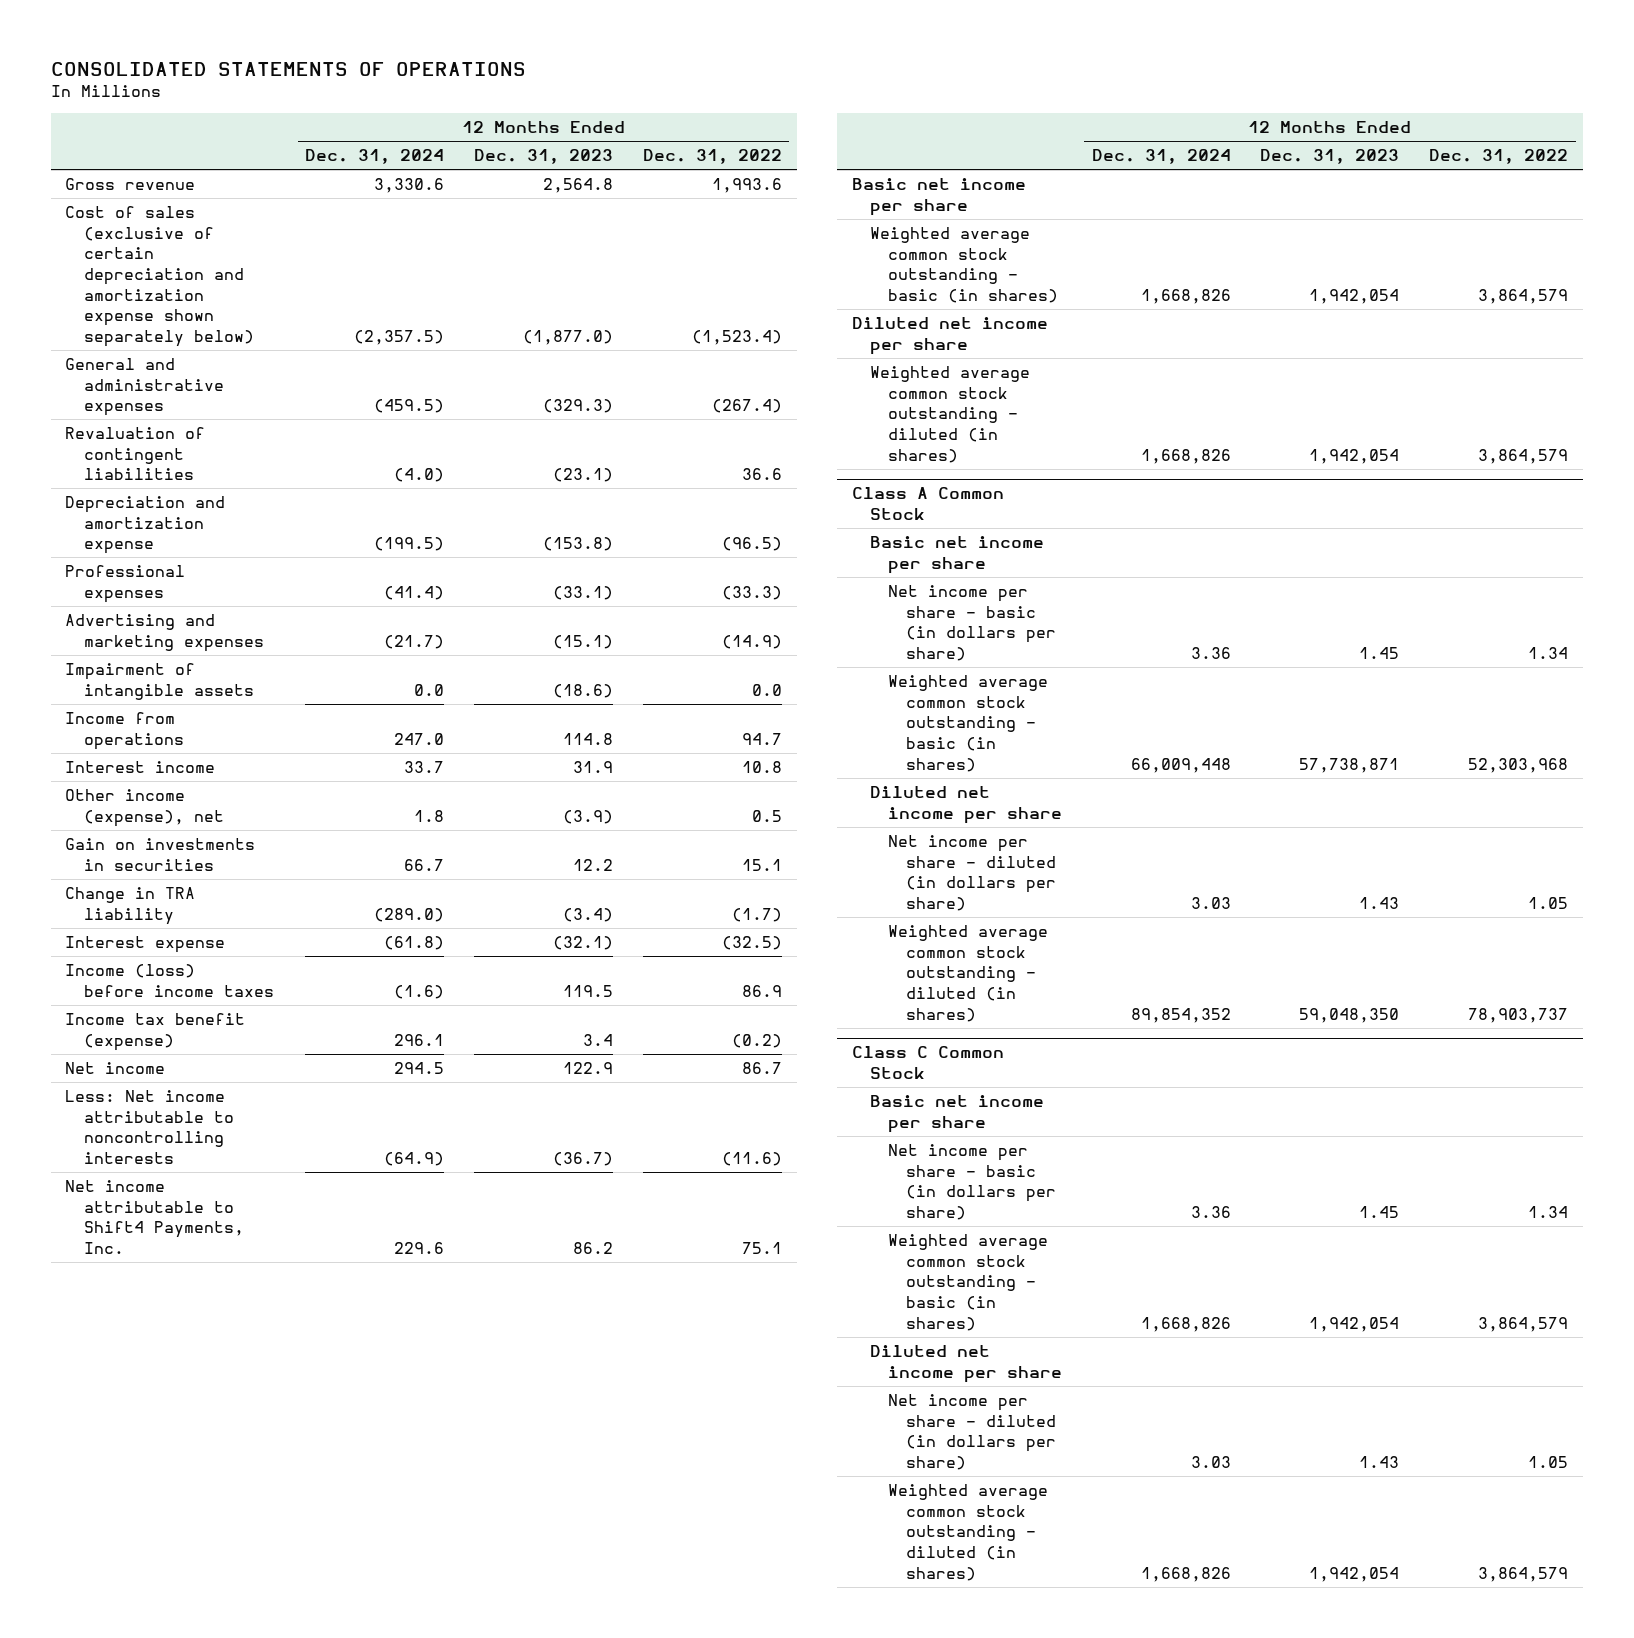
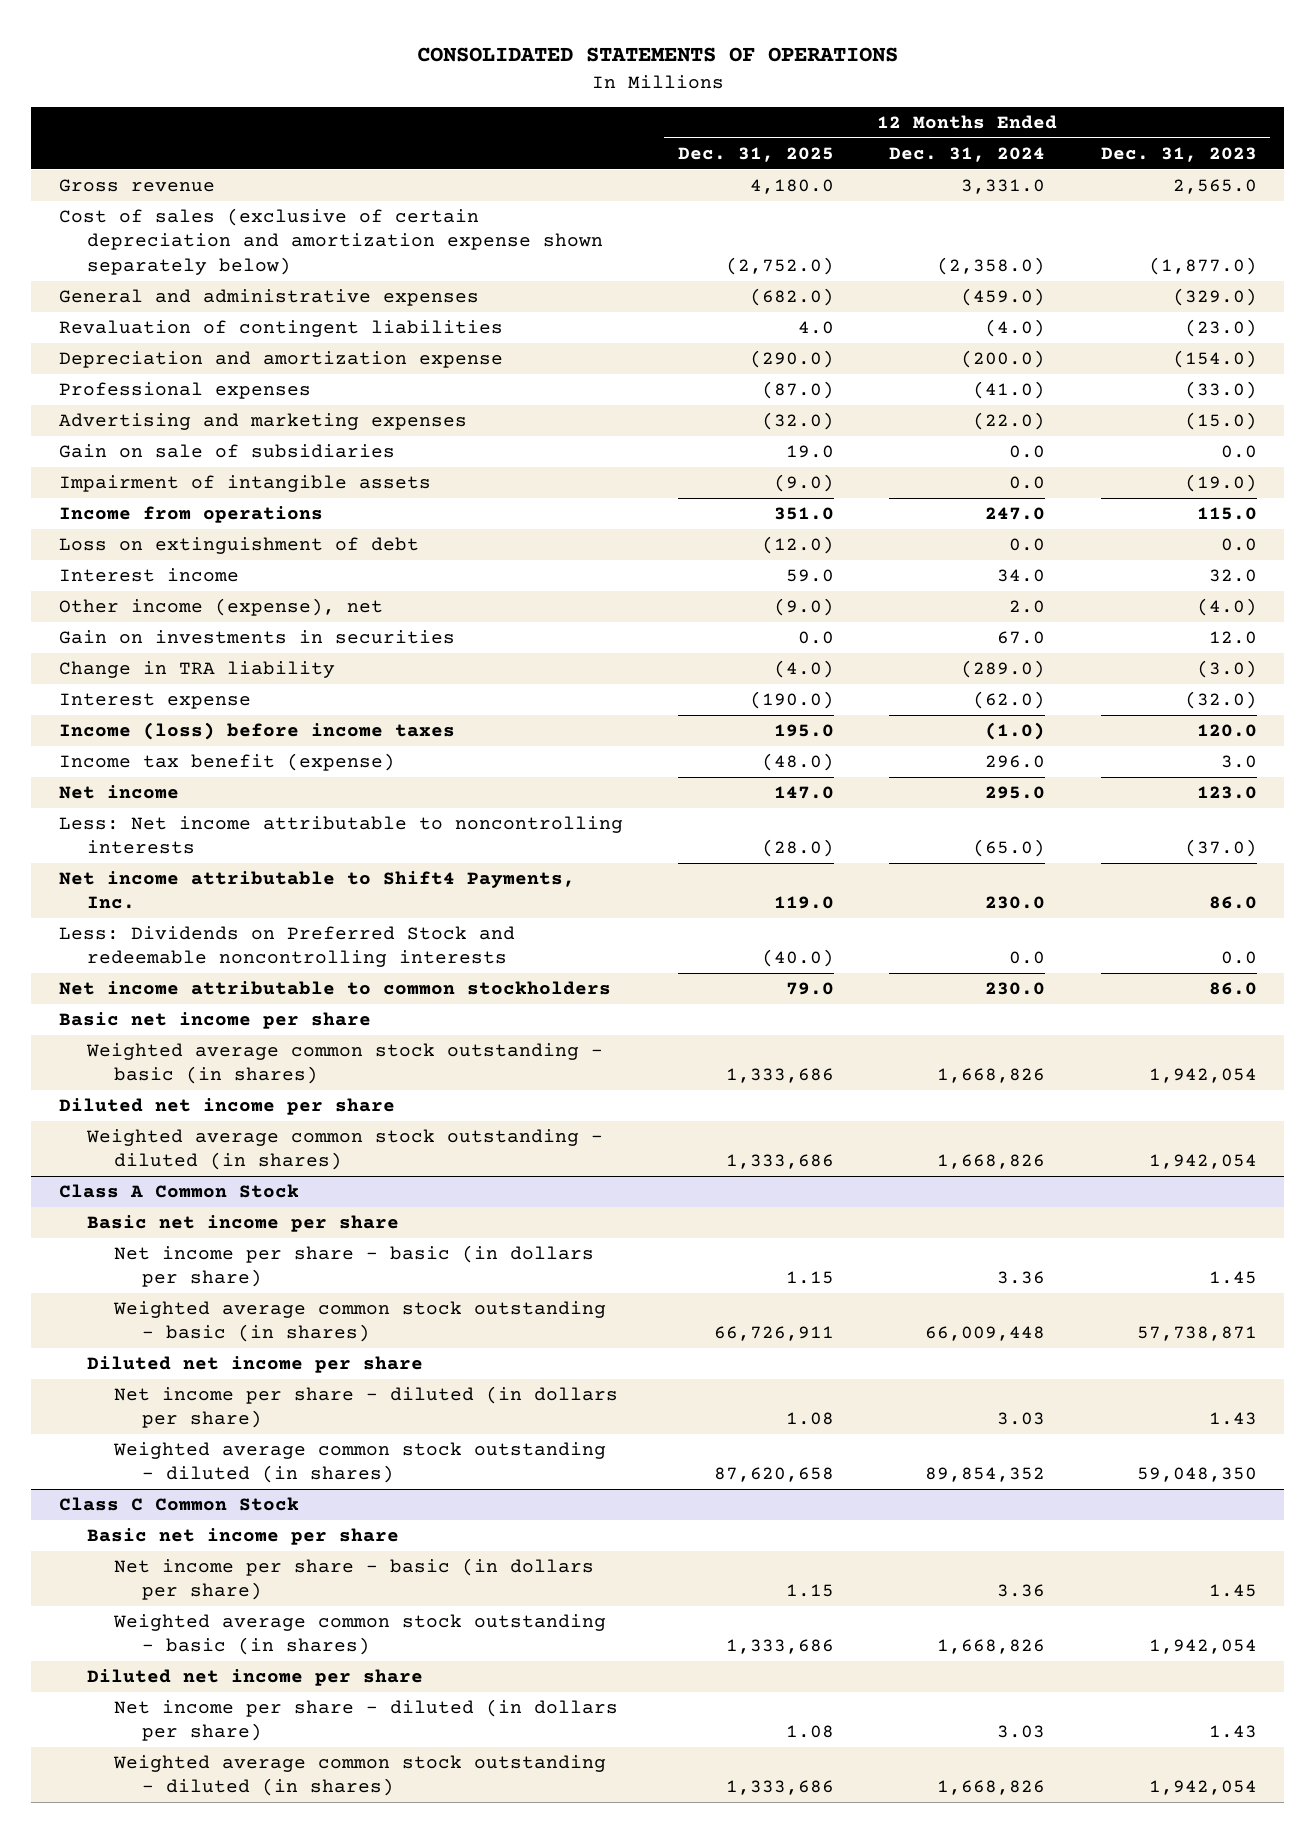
[642,149,782,165] Dec. 31, 2022 -> none
none -> [678,146,835,162] Dec. 31, 2025
[374,178,445,194] 3,330.6 -> [961,179,1046,195] 3,331.0
[543,178,614,194] 2,564.8 -> [1172,179,1257,195] 2,565.0
[354,329,445,345] (2,357.5) -> [937,256,1046,275] (2,358.0)
[374,399,445,414] (459.5) -> [961,288,1046,307] (459.0)
[543,399,614,414] (329.3) -> [1172,288,1257,307] (329.0)
[553,468,614,483] (23.1) -> [1184,319,1257,338] (23.0)
[374,537,445,552] (199.5) -> [961,350,1046,369] (200.0)
[543,537,614,552] (153.8) -> [1172,350,1257,369] (154.0)
[384,585,445,600] (41.4) -> [973,381,1046,400] (41.0)
[553,585,614,600] (33.1) -> [1184,381,1257,400] (33.0)
[384,634,445,649] (21.7) -> [973,412,1046,431] (22.0)
[553,634,614,649] (15.1) -> [1184,412,1257,431] (15.0)
none -> [58,444,395,459] Gain on sale of subsidiaries
[553,683,614,698] (18.6) -> [1184,474,1257,493] (19.0)
[563,732,614,745] 114.8 -> [1196,507,1257,521] 115.0
none -> [58,537,419,555] Loss on extinguishment of debt
[404,761,445,774] 33.7 -> [997,569,1046,583] 34.0
[573,761,614,774] 31.9 -> [1208,569,1257,583] 32.0
[414,809,445,822] 1.8 -> [1009,600,1046,614] 2.0
[563,809,614,824] (3.9) -> [1196,598,1257,617] (4.0)
[404,858,445,871] 66.7 -> [997,631,1046,645] 67.0
[573,858,614,871] 12.2 -> [1208,631,1257,645] 12.0
[563,907,614,922] (3.4) -> [1196,660,1257,679] (3.0)
[384,936,445,951] (61.8) -> [973,691,1046,710] (62.0)
[553,936,614,951] (32.1) -> [1184,691,1257,710] (32.0)
[394,984,445,999] (1.6) -> [985,722,1046,741] (1.0)
[563,984,614,997] 119.5 -> [1196,724,1257,738] 120.0
[394,1033,445,1046] 296.1 -> [985,755,1046,769] 296.0
[583,1033,614,1046] 3.4 -> [1220,755,1257,769] 3.0
[394,1062,445,1075] 294.5 -> [985,786,1046,800] 295.0
[563,1062,614,1075] 122.9 -> [1196,786,1257,800] 123.0
[384,1152,445,1167] (64.9) -> [973,839,1046,858] (65.0)
[553,1152,614,1167] (36.7) -> [1184,839,1257,858] (37.0)
[394,1242,445,1255] 229.6 -> [985,896,1046,910] 230.0
[573,1242,614,1255] 86.2 -> [1208,896,1257,910] 86.0
none -> [58,926,515,968] Less: Dividends on Preferred Stock and redeemable noncontrolling interests
none -> [58,981,611,996] Net income attributable to common stockholders

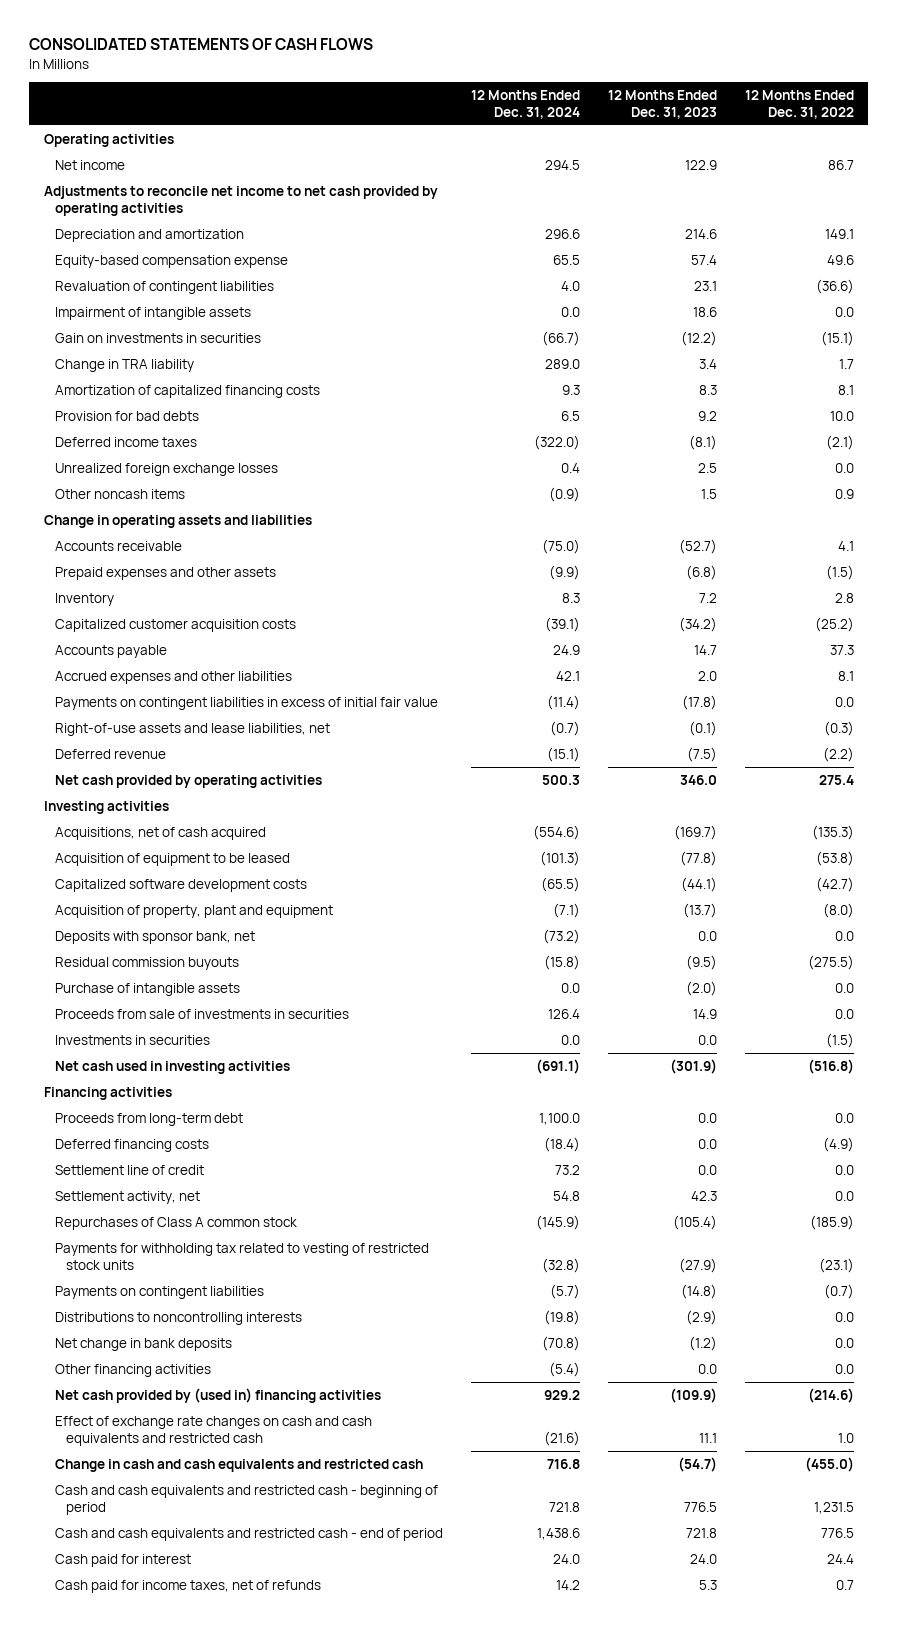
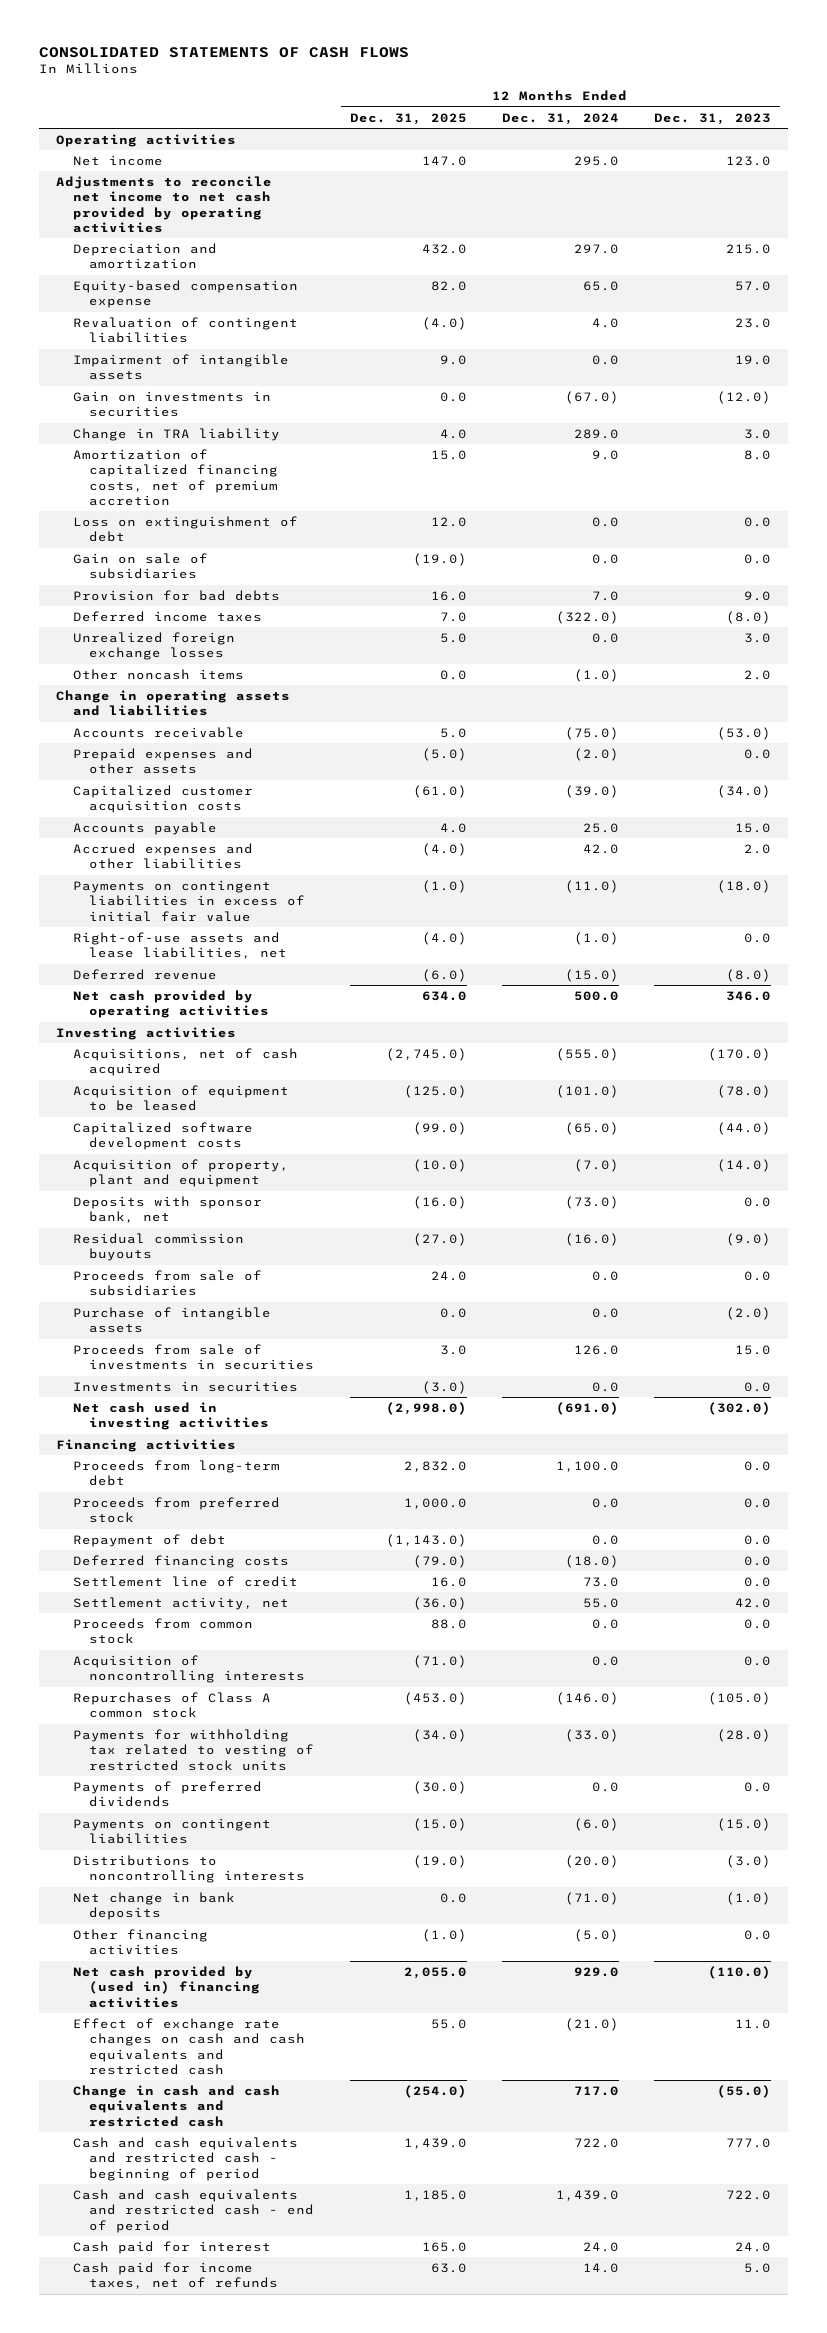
[745,89,855,119] 12 Months Ended Dec. 31, 2022 -> none
none -> [349,112,467,125] Dec. 31, 2025
[544,159,580,170] 294.5 -> [573,155,619,166] 295.0
[684,159,717,170] 122.9 -> [725,155,771,166] 123.0
[544,228,580,239] 296.6 -> [573,243,619,254] 297.0
[684,228,717,239] 214.6 -> [725,243,771,254] 215.0
[552,254,580,265] 65.5 -> [582,280,619,291] 65.0
[690,254,717,265] 57.4 -> [734,280,771,291] 57.0
[693,280,717,291] 23.1 -> [734,317,771,328] 23.0
[692,306,717,317] 18.6 -> [734,354,771,365] 19.0
[541,330,580,346] (66.7) -> [564,390,619,404] (67.0)
[680,330,717,346] (12.2) -> [716,390,771,404] (12.0)
[698,358,717,369] 3.4 -> [743,428,771,439] 3.0
[54,384,320,398] Amortization of capitalized financing costs -> [72,448,279,506] Amortization of capitalized financing costs, net of premium accretion
[561,384,580,395] 9.3 -> [591,449,619,460] 9.0
[698,384,717,395] 8.3 -> [743,449,771,460] 8.0
none -> [72,515,298,543] Loss on extinguishment of debt
none -> [72,552,208,580] Gain on sale of subsidiaries
[560,410,580,421] 6.5 -> [591,590,619,601] 7.0
[697,410,717,421] 9.2 -> [743,590,771,601] 9.0
[688,434,717,450] (8.1) -> [725,610,771,624] (8.0)
[560,462,580,473] 0.4 -> [591,632,619,643] 0.0
[697,462,717,473] 2.5 -> [743,632,771,643] 3.0
[548,486,580,502] (0.9) -> [573,668,619,682] (1.0)
[700,488,717,499] 1.5 -> [743,669,771,680] 2.0
[54,592,114,606] Inventory -> none
[678,538,717,554] (52.7) -> [716,726,771,740] (53.0)
[548,564,580,580] (9.9) -> [573,747,619,761] (2.0)
[685,564,717,580] (6.8) -> [743,748,771,759] 0.0
[544,616,580,632] (39.1) -> [564,784,619,798] (39.0)
[678,616,717,632] (34.2) -> [716,784,771,798] (34.0)
[552,644,580,655] 24.9 -> [582,822,619,833] 25.0
[693,644,717,655] 14.7 -> [734,822,771,833] 15.0
[555,670,580,681] 42.1 -> [582,843,619,854] 42.0
[546,694,580,710] (11.4) -> [564,879,619,893] (11.0)
[681,694,717,710] (17.8) -> [716,879,771,893] (18.0)
[549,720,580,736] (0.7) -> [573,931,619,945] (1.0)
[688,720,717,736] (0.1) -> [743,932,771,943] 0.0
[546,746,580,762] (15.1) -> [564,968,619,982] (15.0)
[686,746,717,762] (7.5) -> [725,968,771,982] (8.0)
[541,774,580,785] 500.3 -> [573,990,619,1001] 500.0
[532,824,580,840] (554.6) -> [555,1047,619,1061] (555.0)
[673,824,717,840] (169.7) -> [707,1047,771,1061] (170.0)
[539,850,580,866] (101.3) -> [555,1084,619,1098] (101.0)
[679,850,717,866] (77.8) -> [716,1084,771,1098] (78.0)
[540,876,580,892] (65.5) -> [564,1121,619,1135] (65.0)
[680,876,717,892] (44.1) -> [716,1121,771,1135] (44.0)
[552,902,580,918] (7.1) -> [573,1158,619,1172] (7.0)
[682,902,717,918] (13.7) -> [716,1158,771,1172] (14.0)
[542,928,580,944] (73.2) -> [564,1195,619,1209] (73.0)
[543,954,580,970] (15.8) -> [564,1232,619,1246] (16.0)
[685,954,717,970] (9.5) -> [725,1232,771,1246] (9.0)
none -> [72,1269,262,1297] Proceeds from sale of subsidiaries
[547,1008,580,1019] 126.4 -> [573,1344,619,1355] 126.0
[692,1008,717,1019] 14.9 -> [734,1344,771,1355] 15.0
[535,1058,580,1074] (691.1) -> [555,1401,619,1415] (691.0)
[669,1058,717,1074] (301.9) -> [707,1401,771,1415] (302.0)
none -> [72,1496,280,1524] Proceeds from preferred stock
none -> [72,1533,226,1547] Repayment of debt
[543,1136,580,1152] (18.4) -> [564,1554,619,1568] (18.0)
[554,1164,580,1175] 73.2 -> [582,1576,619,1587] 73.0
[552,1190,580,1201] 54.8 -> [582,1597,619,1608] 55.0
[690,1190,717,1201] 42.3 -> [734,1597,771,1608] 42.0
none -> [72,1617,253,1645] Proceeds from common stock
none -> [72,1654,306,1684] Acquisition of noncontrolling interests
[535,1214,580,1230] (145.9) -> [555,1691,619,1705] (146.0)
[672,1214,717,1230] (105.4) -> [707,1691,771,1705] (105.0)
[541,1257,580,1273] (32.8) -> [564,1728,619,1742] (33.0)
[678,1257,717,1273] (27.9) -> [716,1728,771,1742] (28.0)
none -> [72,1780,262,1808] Payments of preferred dividends
[549,1283,580,1299] (5.7) -> [573,1817,619,1831] (6.0)
[680,1283,717,1299] (14.8) -> [716,1817,771,1831] (15.0)
[543,1309,580,1325] (19.8) -> [564,1854,619,1868] (20.0)
[685,1309,717,1325] (2.9) -> [725,1854,771,1868] (3.0)
[541,1335,580,1351] (70.8) -> [564,1891,619,1905] (71.0)
[688,1335,717,1351] (1.2) -> [725,1891,771,1905] (1.0)
[548,1361,580,1377] (5.4) -> [573,1928,619,1942] (5.0)
[543,1389,580,1400] 929.2 -> [573,1966,619,1977] 929.0
[669,1387,717,1403] (109.9) -> [707,1965,771,1979] (110.0)
[543,1430,580,1446] (21.6) -> [564,2017,619,2031] (21.0)
[698,1432,717,1443] 11.1 -> [734,2018,771,2029] 11.0
[546,1458,580,1469] 716.8 -> [573,2085,619,2096] 717.0
[677,1456,717,1472] (54.7) -> [716,2084,771,2098] (55.0)
[548,1501,580,1512] 721.8 -> [573,2137,619,2148] 722.0
[683,1501,717,1512] 776.5 -> [725,2137,771,2148] 777.0
[536,1527,580,1540] 1,438.6 -> [555,2189,619,2201] 1,439.0
[685,1527,717,1538] 721.8 -> [725,2189,771,2200] 722.0
[555,1579,580,1590] 14.2 -> [582,2262,619,2273] 14.0
[698,1579,717,1590] 5.3 -> [743,2262,771,2273] 5.0

